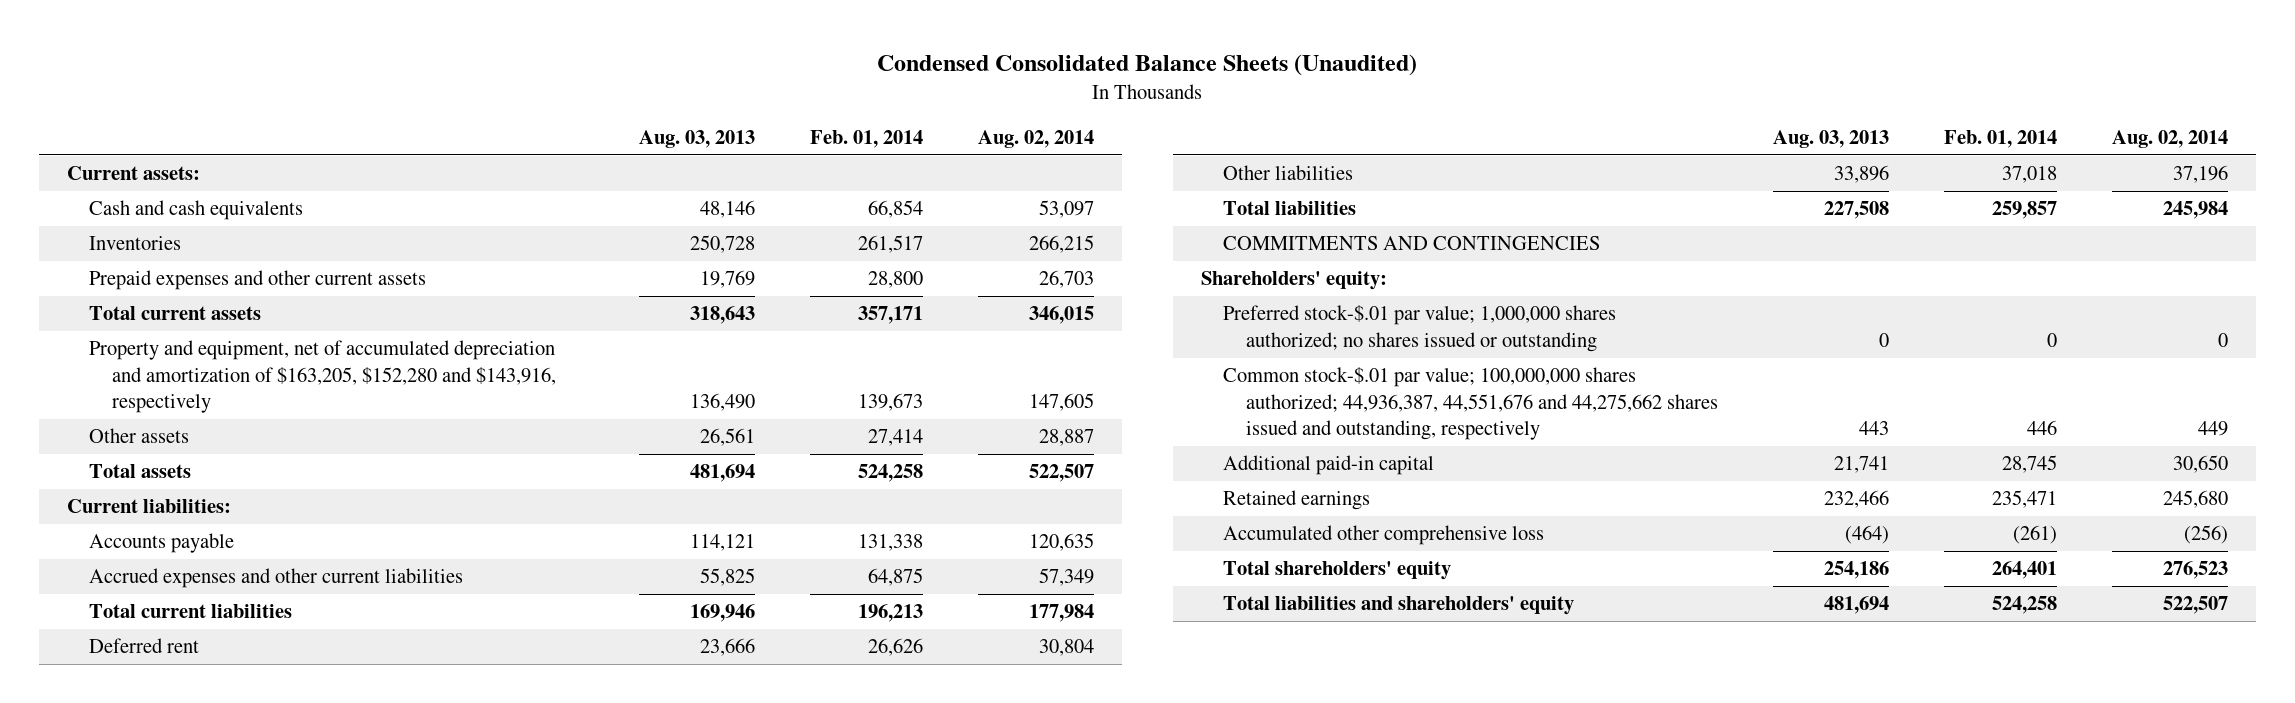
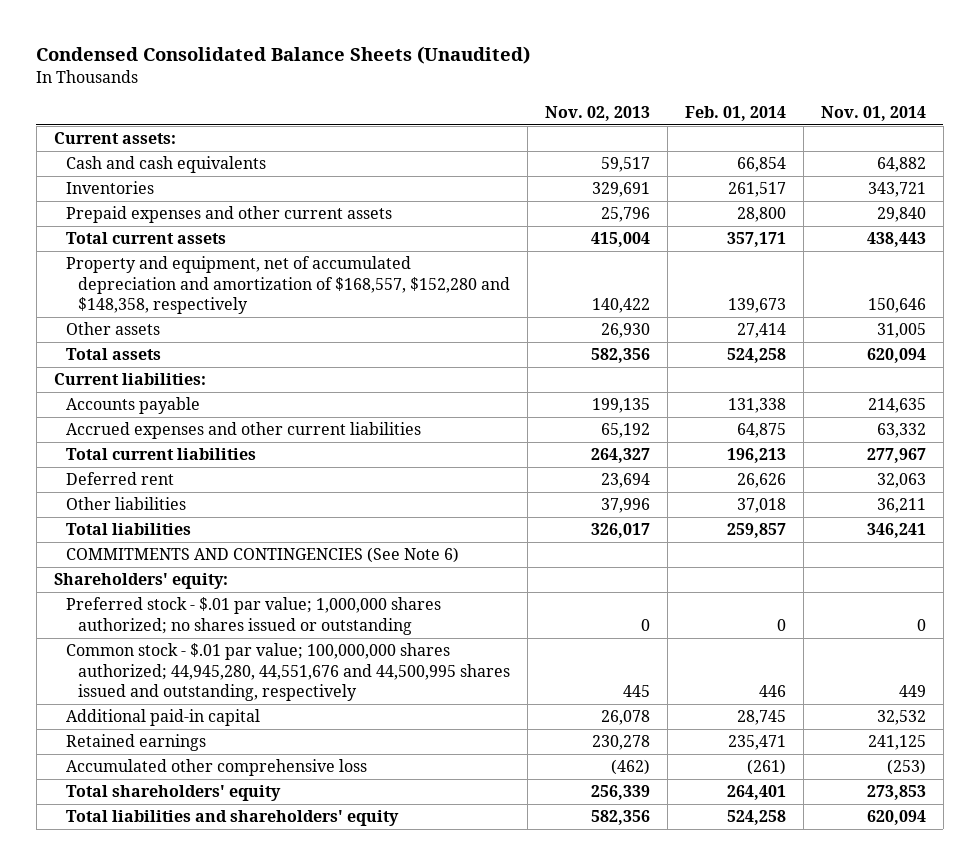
[638,130,755,149] Aug. 03, 2013 -> none
[977,130,1094,149] Aug. 02, 2014 -> none
none -> [544,105,650,121] Nov. 02, 2013
none -> [820,105,926,121] Nov. 01, 2014
[89,340,556,414] Property and equipment, net of accumulated depreciation and amortization of $163,205, $152,280 and $143,916, respectively -> [65,256,510,315] Property and equipment, net of accumulated depreciation and amortization of $168,557, $152,280 and $148,358, respectively
[1223,236,1601,251] COMMITMENTS AND CONTINGENCIES -> [65,547,459,564] COMMITMENTS AND CONTINGENCIES (See Note 6)
[1223,305,1617,352] Preferred stock-$.01 par value; 1,000,000 shares authorized; no shares issued or outstanding -> [65,597,441,635] Preferred stock - $.01 par value; 1,000,000 shares authorized; no shares issued or outstanding
[1223,367,1718,441] Common stock-$.01 par value; 100,000,000 shares authorized; 44,936,387, 44,551,676 and 44,275,662 shares issued and outstanding, respectively -> [65,643,510,702] Common stock - $.01 par value; 100,000,000 shares authorized; 44,945,280, 44,551,676 and 44,500,995 shares issued and outstanding, respectively

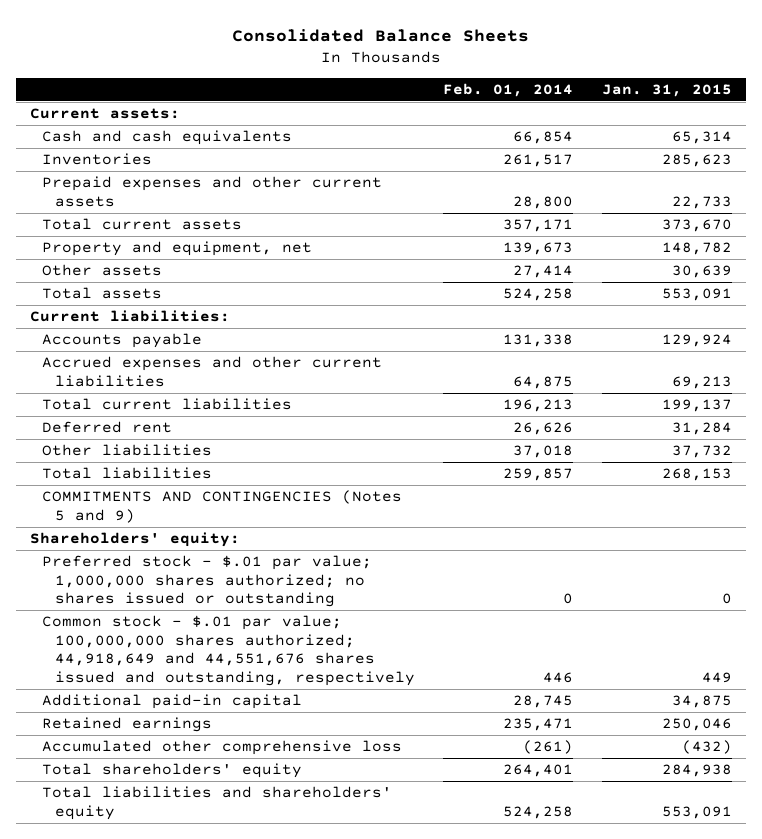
[36,46,531,65] Condensed Consolidated Balance Sheets (Unaudited) -> [232,28,530,42] Consolidated Balance Sheets
[544,105,650,121] Nov. 02, 2013 -> none
[820,105,926,121] Nov. 01, 2014 -> none
none -> [601,83,732,97] Jan. 31, 2015
[65,256,510,315] Property and equipment, net of accumulated depreciation and amortization of $168,557, $152,280 and $148,358, respectively -> [42,241,313,257] Property and equipment, net
[65,547,459,564] COMMITMENTS AND CONTINGENCIES (See Note 6) -> [42,490,403,523] COMMITMENTS AND CONTINGENCIES (Notes 5 and 9)
[65,643,510,702] Common stock - $.01 par value; 100,000,000 shares authorized; 44,945,280, 44,551,676 and 44,500,995 shares issued and outstanding, respectively -> [42,615,415,687] Common stock - $.01 par value; 100,000,000 shares authorized; 44,918,649 and 44,551,676 shares issued and outstanding, respectively

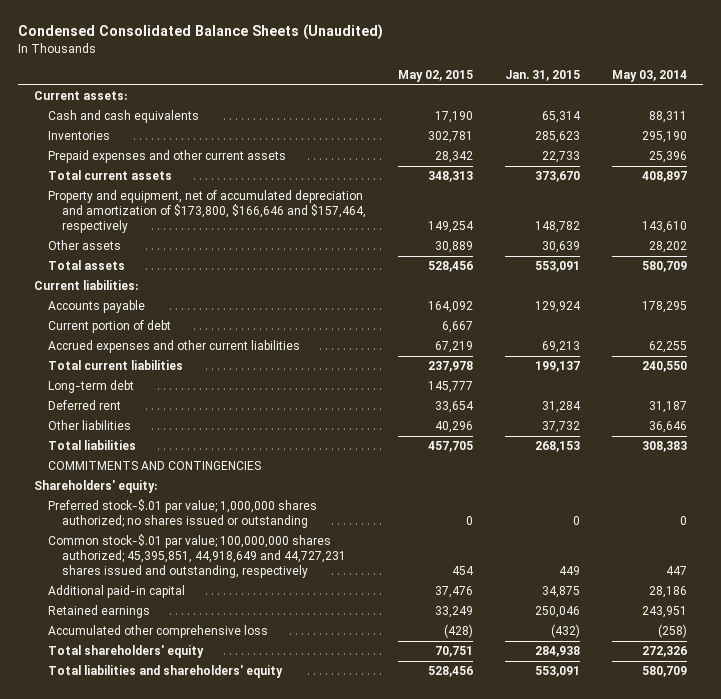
[232,28,530,42] Consolidated Balance Sheets -> [17,24,383,41] Condensed Consolidated Balance Sheets (Unaudited)
[443,82,574,97] Feb. 01, 2014 -> none
none -> [398,70,474,83] May 02, 2015
none -> [612,70,688,83] May 03, 2014
[42,241,313,257] Property and equipment, net -> [47,190,367,234] Property and equipment, net of accumulated depreciation and amortization of $173,800, $166,646 and $157,464, respectively
none -> [47,320,171,334] Current portion of debt
none -> [47,380,134,394] Long-term debt
[42,490,403,523] COMMITMENTS AND CONTINGENCIES (Notes 5 and 9) -> [47,461,261,471] COMMITMENTS AND CONTINGENCIES
[42,555,373,608] Preferred stock - $.01 par value; 1,000,000 shares authorized; no shares issued or outstanding -> [47,499,317,529] Preferred stock-$.01 par value; 1,000,000 shares authorized; no shares issued or outstanding
[42,615,415,687] Common stock - $.01 par value; 100,000,000 shares authorized; 44,918,649 and 44,551,676 shares issued and outstanding, respectively -> [47,534,347,579] Common stock-$.01 par value; 100,000,000 shares authorized; 45,395,851, 44,918,649 and 44,727,231 shares issued and outstanding, respectively

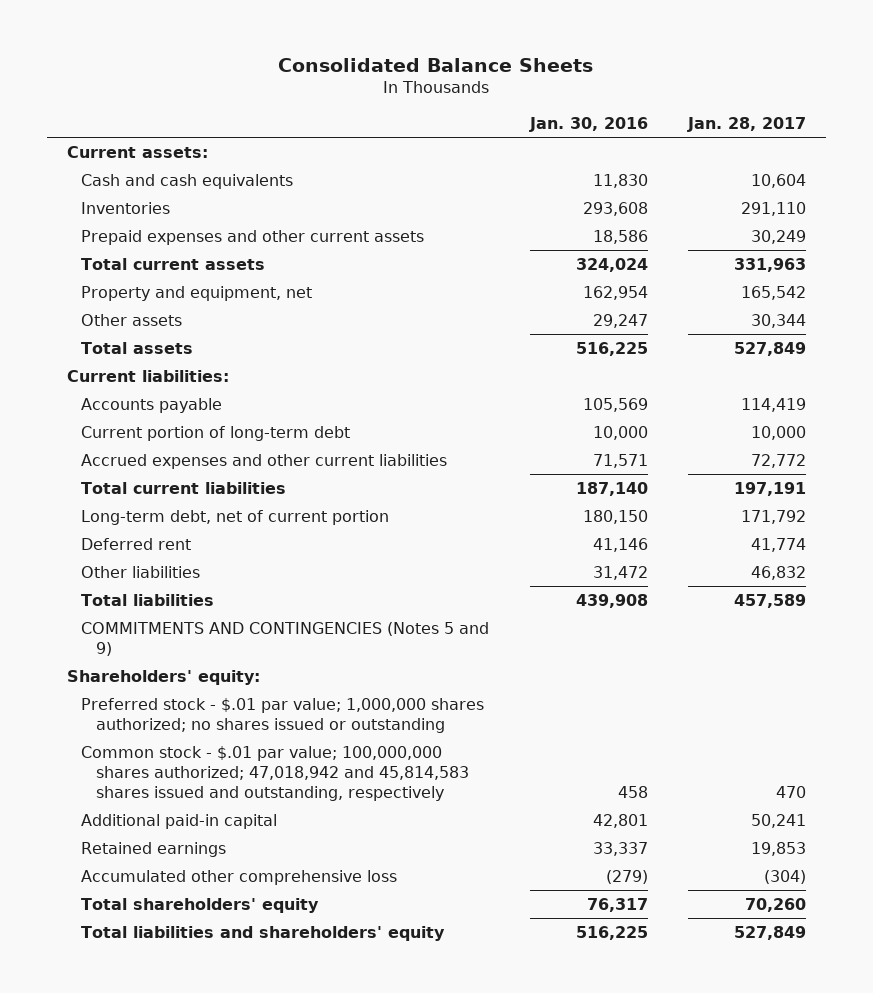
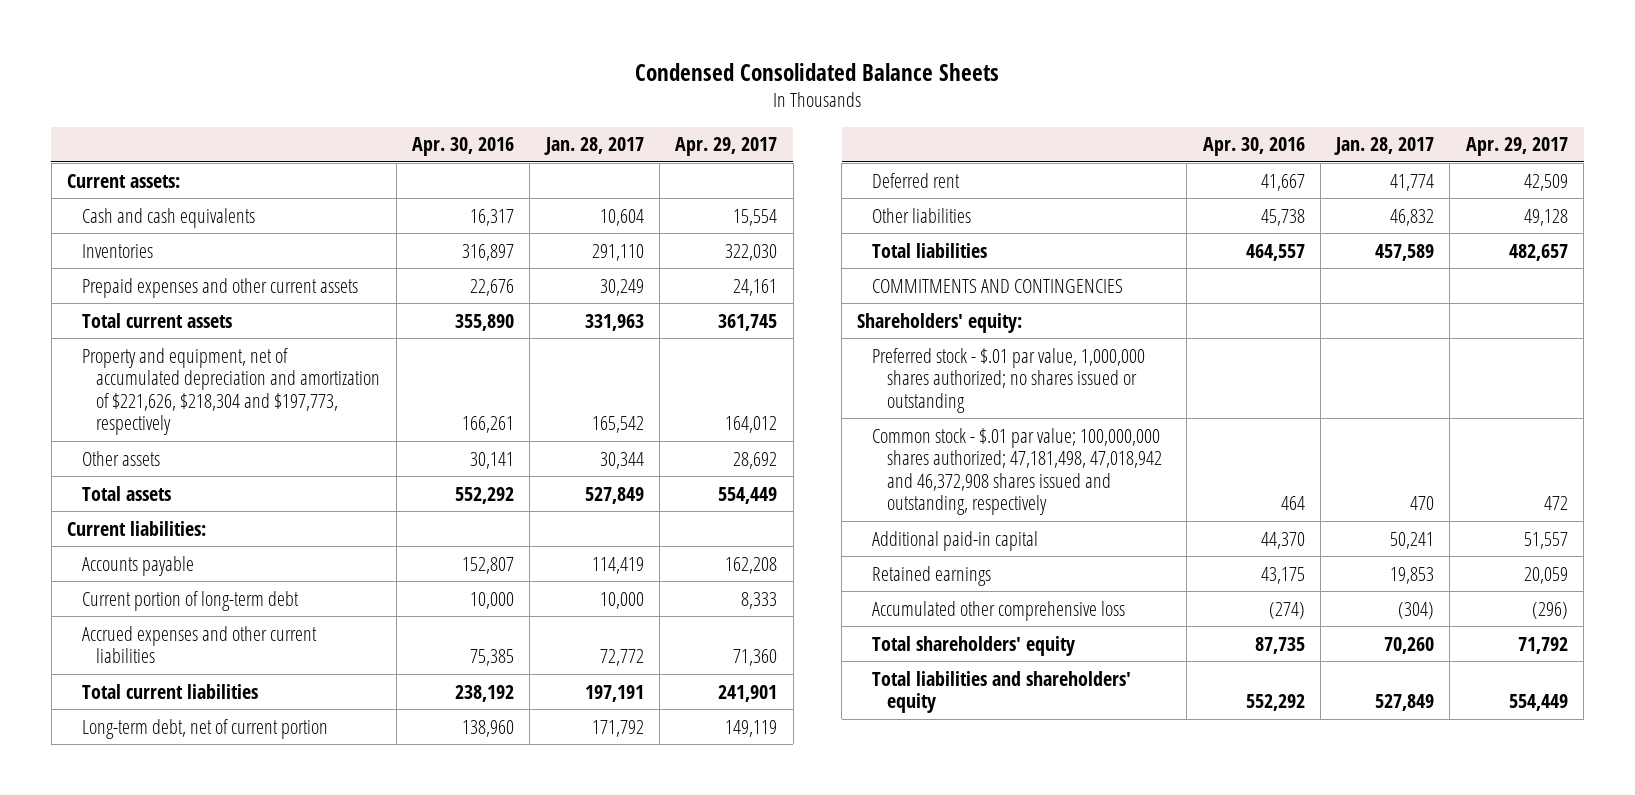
[278,57,594,72] Consolidated Balance Sheets -> [635,63,1000,82] Condensed Consolidated Balance Sheets
[528,117,648,133] Jan. 30, 2016 -> none
none -> [412,137,515,157] Apr. 30, 2016
none -> [675,137,778,157] Apr. 29, 2017
[81,285,313,301] Property and equipment, net -> [81,347,381,436] Property and equipment, net of accumulated depreciation and amortization of $221,626, $218,304 and $197,773, respectively
[81,621,490,657] COMMITMENTS AND CONTINGENCIES (Notes 5 and 9) -> [872,278,1124,293] COMMITMENTS AND CONTINGENCIES
[81,697,485,734] Preferred stock - $.01 par value; 1,000,000 shares authorized; no shares issued or outstanding -> [872,347,1146,413] Preferred stock - $.01 par value, 1,000,000 shares authorized; no shares issued or outstanding
[81,745,469,802] Common stock - $.01 par value; 100,000,000 shares authorized; 47,018,942 and 45,814,583 shares issued and outstanding, respectively -> [872,427,1162,516] Common stock - $.01 par value; 100,000,000 shares authorized; 47,181,498, 47,018,942 and 46,372,908 shares issued and outstanding, respectively

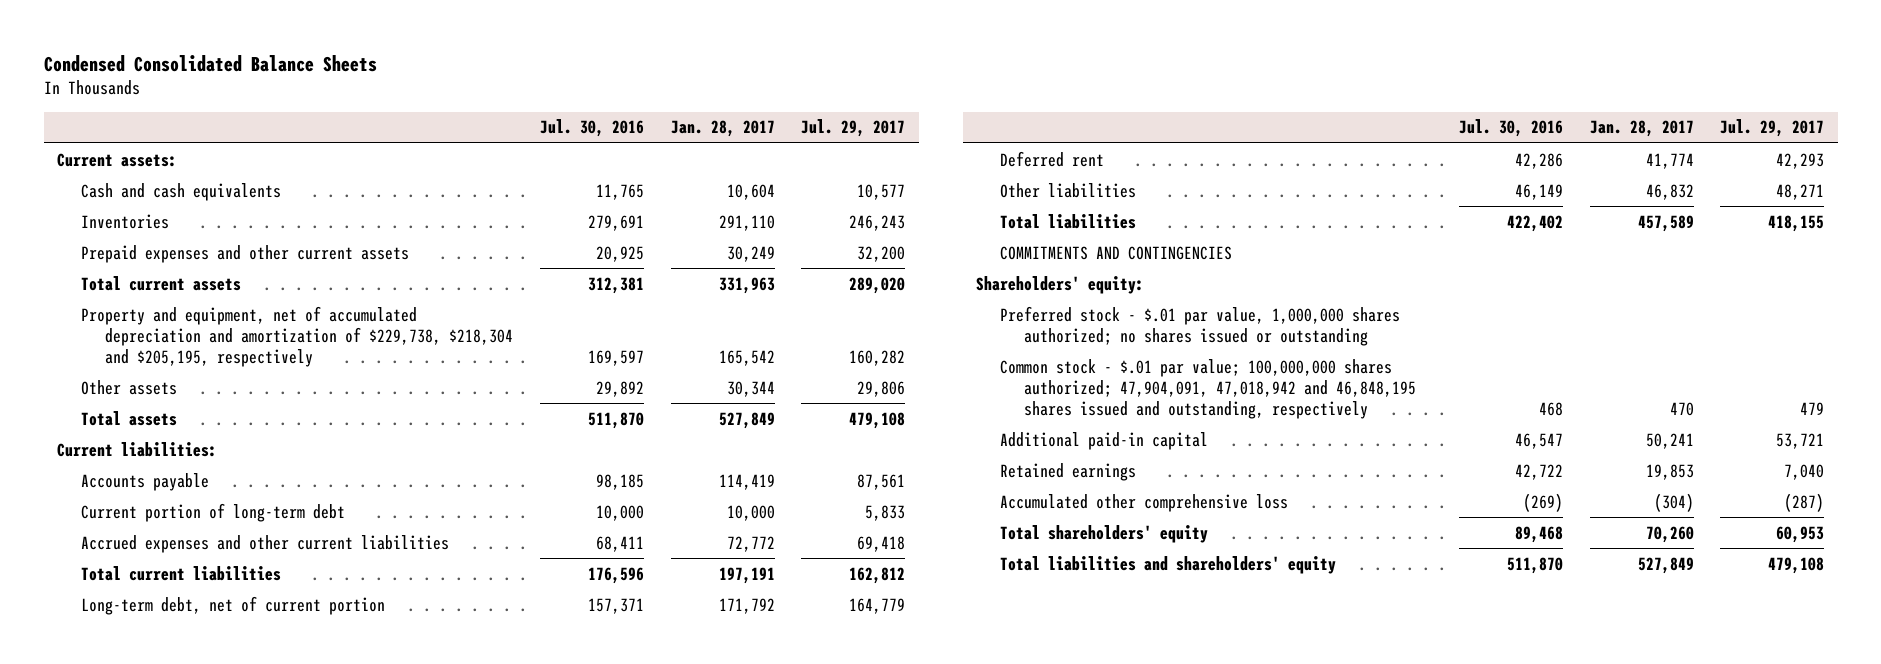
[412,137,515,157] Apr. 30, 2016 -> none
[675,137,778,157] Apr. 29, 2017 -> none
none -> [540,119,645,138] Jul. 30, 2016
none -> [801,119,906,138] Jul. 29, 2017
[81,347,381,436] Property and equipment, net of accumulated depreciation and amortization of $221,626, $218,304 and $197,773, respectively -> [81,305,514,367] Property and equipment, net of accumulated depreciation and amortization of $229,738, $218,304 and $205,195, respectively
[872,427,1162,516] Common stock - $.01 par value; 100,000,000 shares authorized; 47,181,498, 47,018,942 and 46,372,908 shares issued and outstanding, respectively -> [1000,358,1417,419] Common stock - $.01 par value; 100,000,000 shares authorized; 47,904,091, 47,018,942 and 46,848,195 shares issued and outstanding, respectively

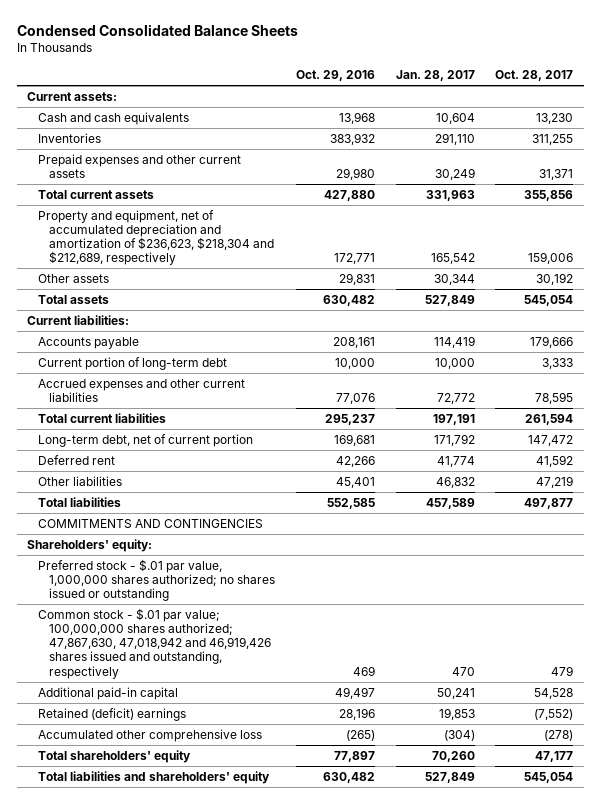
[540,119,645,138] Jul. 30, 2016 -> none
[801,119,906,138] Jul. 29, 2017 -> none
none -> [295,70,375,82] Oct. 29, 2016
none -> [495,70,574,82] Oct. 28, 2017
[81,305,514,367] Property and equipment, net of accumulated depreciation and amortization of $229,738, $218,304 and $205,195, respectively -> [37,209,274,266] Property and equipment, net of accumulated depreciation and amortization of $236,623, $218,304 and $212,689, respectively
[1000,358,1417,419] Common stock - $.01 par value; 100,000,000 shares authorized; 47,904,091, 47,018,942 and 46,848,195 shares issued and outstanding, respectively -> [37,607,271,679] Common stock - $.01 par value; 100,000,000 shares authorized; 47,867,630, 47,018,942 and 46,919,426 shares issued and outstanding, respectively
[1000,462,1137,481] Retained earnings -> [37,707,186,721] Retained (deficit) earnings

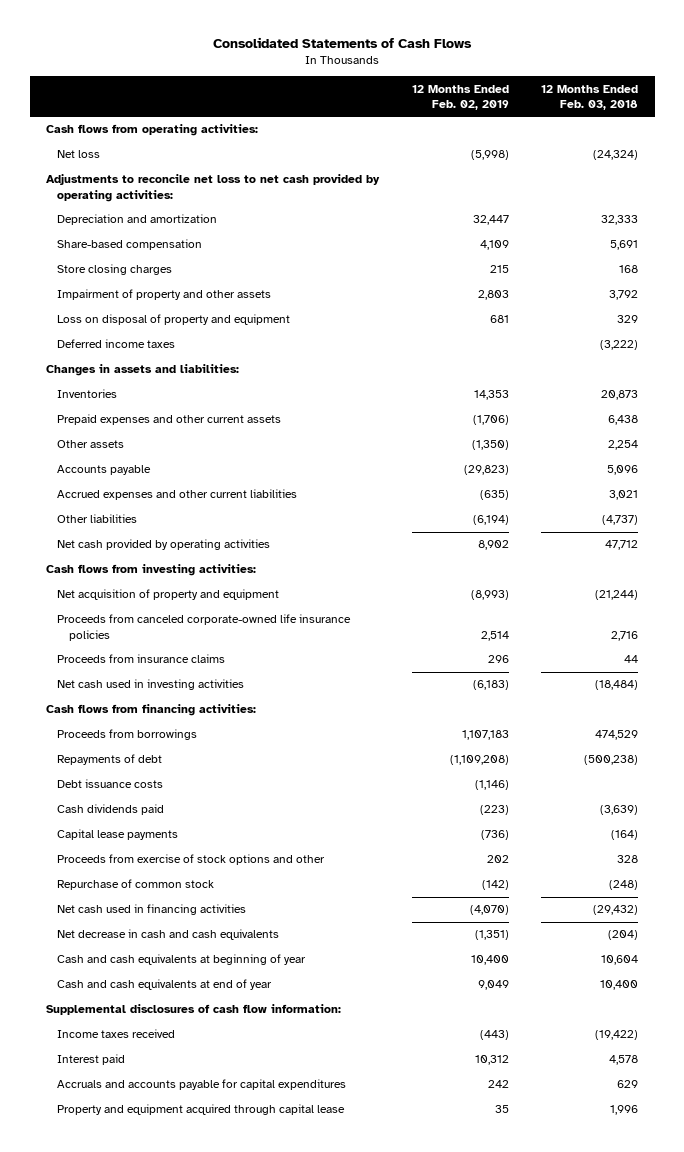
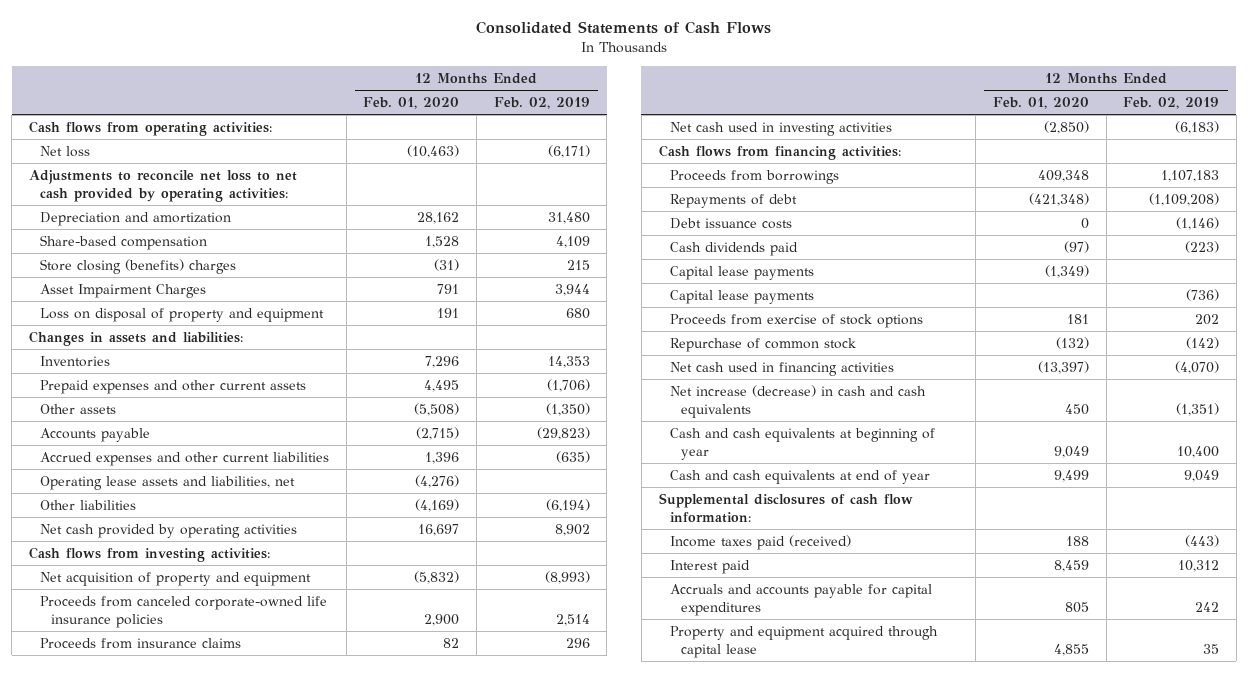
[541,84,639,111] 12 Months Ended Feb. 03, 2018 -> none
none -> [363,96,460,109] Feb. 01, 2020
[470,150,509,161] (5,998) -> [547,144,590,158] (6,171)
[472,215,509,226] 32,447 -> [547,211,590,224] 31,480
[57,339,176,349] Deferred income taxes -> none
[57,264,173,276] Store closing charges -> [40,258,237,274] Store closing (benefits) charges
[57,289,272,301] Impairment of property and other assets -> [40,283,207,298] Asset Impairment Charges
[477,290,509,301] 2,803 -> [554,283,590,296] 3,944
[489,315,509,324] 681 -> [565,307,590,319] 680
none -> [40,475,296,490] Operating lease assets and liabilities, net
none -> [669,265,814,280] Capital lease payments
[57,854,326,866] Proceeds from exercise of stock options and other -> [669,313,923,328] Proceeds from exercise of stock options
[57,929,280,941] Net decrease in cash and cash equivalents -> [669,384,926,418] Net increase (decrease) in cash and cash equivalents
[57,1029,176,1039] Income taxes received -> [669,534,851,550] Income taxes paid (received)

